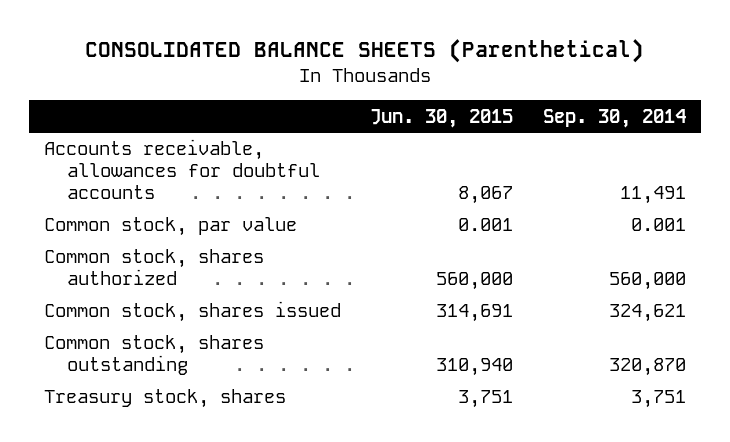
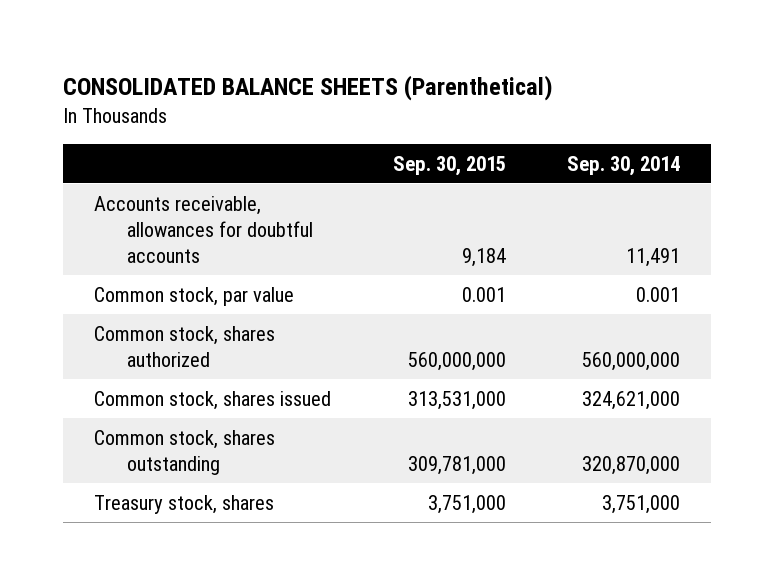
[370,108,514,128] Jun. 30, 2015 -> none
none -> [392,155,506,176] Sep. 30, 2015
[609,272,687,291] 560,000 -> [582,352,681,372] 560,000,000
[609,304,687,323] 324,621 -> [582,390,681,410] 324,621,000
[609,358,687,377] 320,870 -> [582,456,681,476] 320,870,000
[631,390,687,409] 3,751 -> [602,494,681,514] 3,751,000

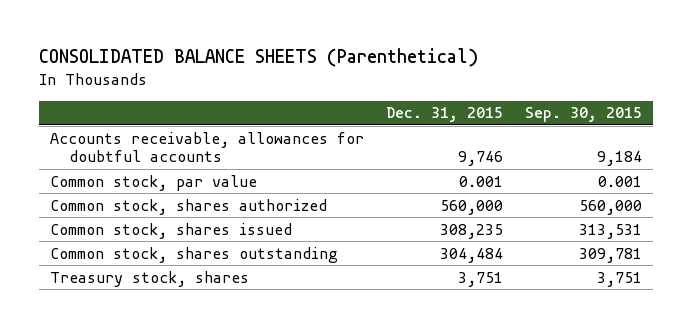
[567,155,681,176] Sep. 30, 2014 -> none
none -> [385,107,503,123] Dec. 31, 2015
[407,352,506,372] 560,000,000 -> [578,199,642,215] 560,000
[407,390,506,410] 313,531,000 -> [578,223,642,239] 313,531
[407,456,506,476] 309,781,000 -> [578,247,642,263] 309,781
[427,494,506,514] 3,751,000 -> [596,271,642,287] 3,751

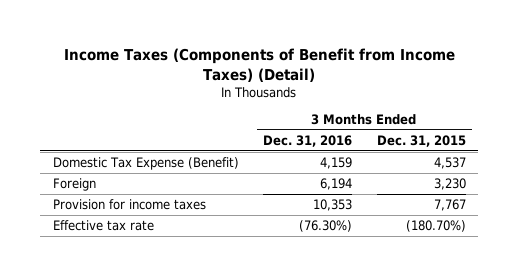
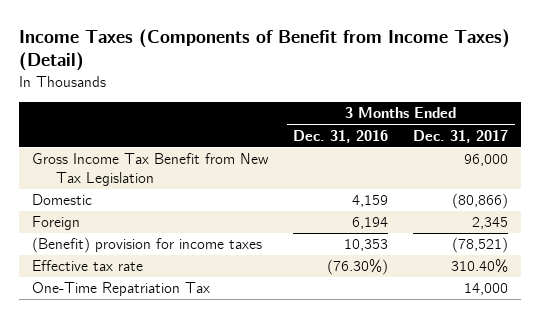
[376,134,466,147] Dec. 31, 2015 -> none
none -> [413,129,509,143] Dec. 31, 2017
none -> [31,153,269,186] Gross Income Tax Benefit from New Tax Legislation
[52,156,239,170] Domestic Tax Expense (Benefit) -> [31,194,92,206] Domestic
[52,198,206,210] Provision for income taxes -> [31,237,262,254] (Benefit) provision for income taxes
none -> [31,282,210,297] One-Time Repatriation Tax

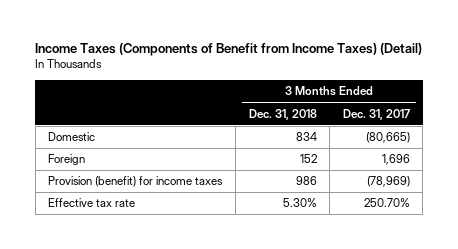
[292,129,388,143] Dec. 31, 2016 -> none
none -> [248,108,317,120] Dec. 31, 2018
[31,153,269,186] Gross Income Tax Benefit from New Tax Legislation -> none
[31,282,210,297] One-Time Repatriation Tax -> none
[452,193,509,210] (80,866) -> [365,132,410,144] (80,665)
[472,217,509,230] 2,345 -> [381,154,410,166] 1,696
[31,237,262,254] (Benefit) provision for income taxes -> [48,176,224,188] Provision (benefit) for income taxes
[452,237,509,254] (78,521) -> [366,176,410,188] (78,969)
[451,259,509,274] 310.40% -> [363,198,410,208] 250.70%

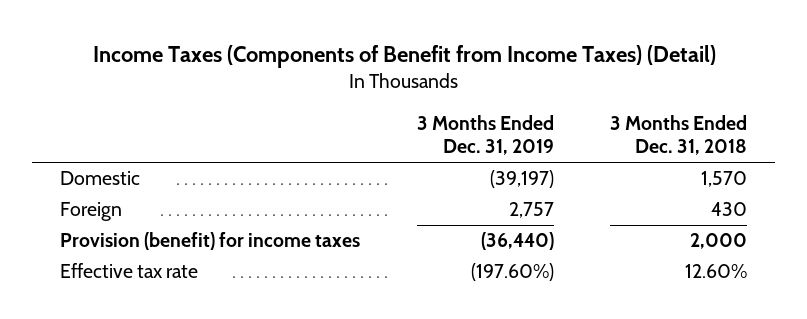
[342,108,410,120] Dec. 31, 2017 -> none
none -> [416,114,554,156] 3 Months Ended Dec. 31, 2019
[295,132,317,142] 834 -> [700,171,747,188] 1,570
[299,154,317,164] 152 -> [710,202,747,217] 430
[295,176,317,186] 986 -> [689,233,747,250] 2,000
[282,198,317,208] 5.30% -> [684,264,747,279] 12.60%

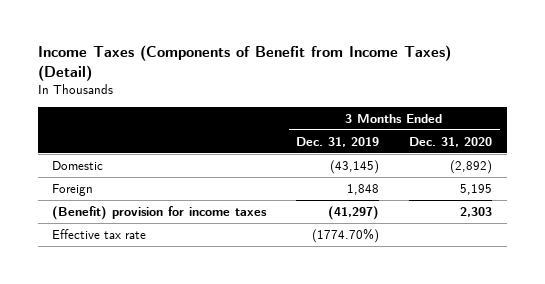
[609,114,747,156] 3 Months Ended Dec. 31, 2018 -> none
none -> [409,136,493,147] Dec. 31, 2020
[489,170,554,189] (39,197) -> [330,159,380,174] (43,145)
[508,202,554,219] 2,757 -> [347,183,380,195] 1,848
[60,232,361,251] Provision (benefit) for income taxes -> [52,205,268,220] (Benefit) provision for income taxes
[480,232,554,251] (36,440) -> [328,205,380,220] (41,297)
[470,263,554,282] (197.60%) -> [312,227,380,243] (1774.70%)

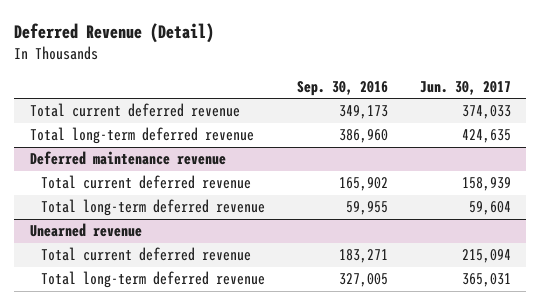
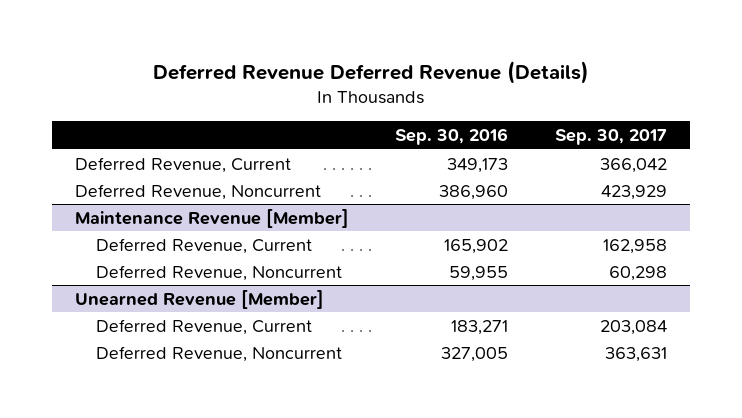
[13,22,214,43] Deferred Revenue (Detail) -> [152,61,589,85] Deferred Revenue Deferred Revenue (Details)
[419,80,511,95] Jun. 30, 2017 -> none
none -> [554,128,667,145] Sep. 30, 2017
[29,103,240,118] Total current deferred revenue -> [74,156,291,173] Deferred Revenue, Current
[29,127,254,145] Total long-term deferred revenue -> [74,183,321,200] Deferred Revenue, Noncurrent
[29,151,226,166] Deferred maintenance revenue -> [74,208,349,228] Maintenance Revenue [Member]
[40,175,251,190] Total current deferred revenue -> [95,237,312,254] Deferred Revenue, Current
[40,199,265,217] Total long-term deferred revenue -> [95,264,342,281] Deferred Revenue, Noncurrent
[29,223,142,238] Unearned revenue -> [74,289,324,309] Unearned Revenue [Member]
[40,247,251,262] Total current deferred revenue -> [95,318,312,335] Deferred Revenue, Current
[40,271,265,289] Total long-term deferred revenue -> [95,345,342,362] Deferred Revenue, Noncurrent

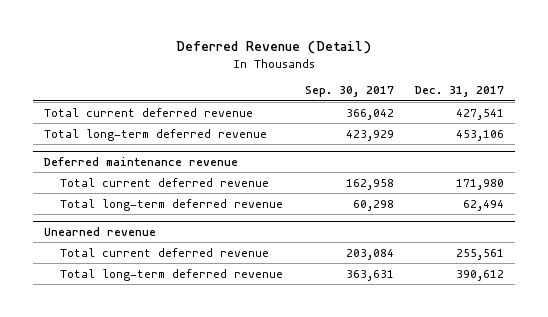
[152,61,589,85] Deferred Revenue Deferred Revenue (Details) -> [175,41,371,55] Deferred Revenue (Detail)
[395,127,509,145] Sep. 30, 2016 -> none
none -> [415,86,505,98] Dec. 31, 2017
[74,156,291,173] Deferred Revenue, Current -> [43,107,253,117] Total current deferred revenue
[74,183,321,200] Deferred Revenue, Noncurrent -> [43,128,267,141] Total long-term deferred revenue
[74,208,349,228] Maintenance Revenue [Member] -> [43,157,238,167] Deferred maintenance revenue
[95,237,312,254] Deferred Revenue, Current -> [59,177,269,187] Total current deferred revenue
[95,264,342,281] Deferred Revenue, Noncurrent -> [59,198,283,211] Total long-term deferred revenue
[74,289,324,309] Unearned Revenue [Member] -> [43,227,156,237] Unearned revenue
[95,318,312,335] Deferred Revenue, Current -> [59,247,269,257] Total current deferred revenue
[95,345,342,362] Deferred Revenue, Noncurrent -> [59,268,283,281] Total long-term deferred revenue

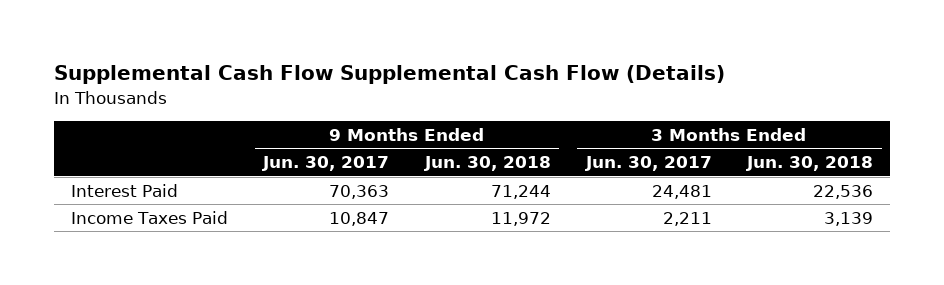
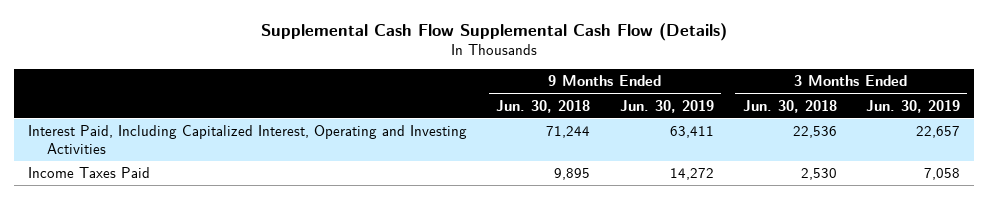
[262,156,390,172] Jun. 30, 2017 -> none
[584,156,712,172] Jun. 30, 2017 -> none
none -> [619,99,714,113] Jun. 30, 2019
none -> [865,99,960,113] Jun. 30, 2019
[71,183,179,197] Interest Paid -> [28,125,468,155] Interest Paid, Including Capitalized Interest, Operating and Investing Activities
[490,211,551,226] 11,972 -> [554,168,591,181] 9,895
[823,211,873,226] 3,139 -> [800,168,837,181] 2,530

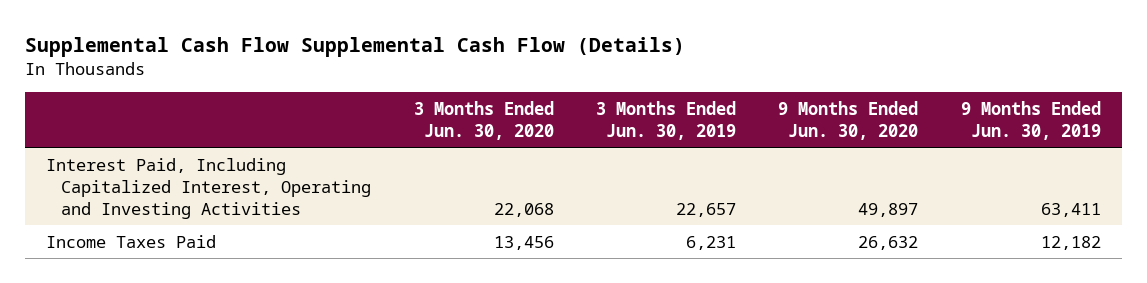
[496,99,591,113] Jun. 30, 2018 -> none
[742,99,837,113] Jun. 30, 2018 -> none
none -> [413,100,554,140] 3 Months Ended Jun. 30, 2020
none -> [778,100,919,140] 9 Months Ended Jun. 30, 2020
[669,168,714,181] 14,272 -> [1040,235,1101,250] 12,182
[923,168,960,181] 7,058 -> [685,235,736,250] 6,231

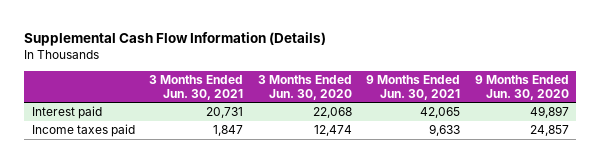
[25,36,686,57] Supplemental Cash Flow Supplemental Cash Flow (Details) -> [24,31,327,46] Supplemental Cash Flow Information (Details)
[595,100,736,140] 3 Months Ended Jun. 30, 2019 -> none
[960,100,1101,140] 9 Months Ended Jun. 30, 2019 -> none
none -> [149,74,244,100] 3 Months Ended Jun. 30, 2021
none -> [366,74,461,100] 9 Months Ended Jun. 30, 2021
[46,157,372,219] Interest Paid, Including Capitalized Interest, Operating and Investing Activities -> [31,106,102,120] Interest paid
[46,234,217,248] Income Taxes Paid -> [31,124,135,138] Income taxes paid
[493,235,554,250] 13,456 -> [313,125,352,137] 12,474
[858,235,919,250] 26,632 -> [530,125,570,137] 24,857

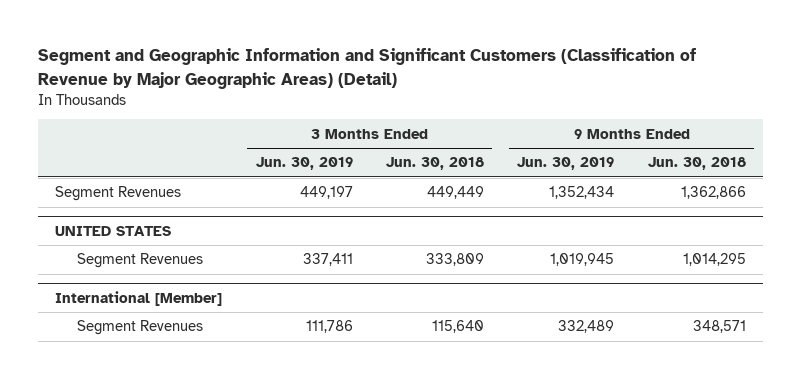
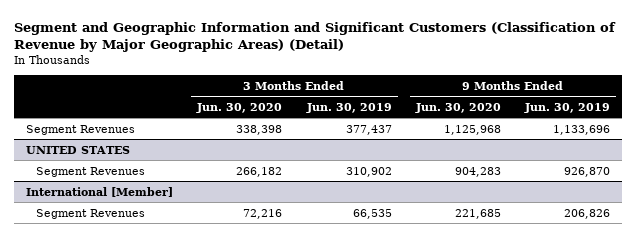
[385,157,484,171] Jun. 30, 2018 -> none
[647,157,746,171] Jun. 30, 2018 -> none
none -> [196,102,283,113] Jun. 30, 2020
none -> [414,102,501,113] Jun. 30, 2020
[299,186,353,200] 449,197 -> [345,124,392,135] 377,437
[549,186,615,200] 1,352,434 -> [552,124,610,135] 1,133,696
[302,253,353,267] 337,411 -> [345,166,392,177] 310,902
[550,253,615,267] 1,019,945 -> [563,166,610,177] 926,870
[305,320,353,334] 111,786 -> [352,208,392,219] 66,535
[558,320,615,334] 332,489 -> [563,208,610,219] 206,826

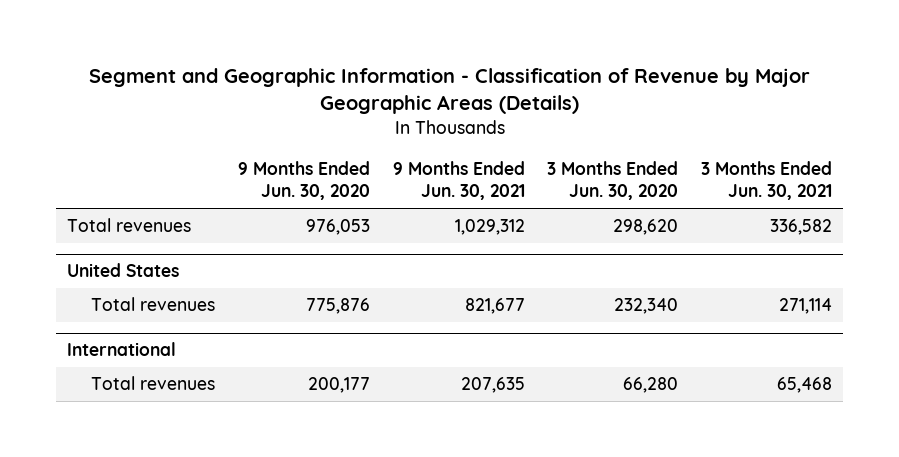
[14,21,617,52] Segment and Geographic Information and Significant Customers (Classification of Revenue by Major Geographic Areas) (Detail) -> [88,68,810,115] Segment and Geographic Information - Classification of Revenue by Major Geographic Areas (Details)
[305,102,392,113] Jun. 30, 2019 -> none
[523,102,610,113] Jun. 30, 2019 -> none
none -> [392,160,525,201] 9 Months Ended Jun. 30, 2021
none -> [701,160,833,201] 3 Months Ended Jun. 30, 2021
[26,124,136,135] Segment Revenues -> [67,218,192,233] Total revenues
[236,124,283,135] 338,398 -> [613,219,679,236] 298,620
[443,124,501,135] 1,125,968 -> [306,219,371,236] 976,053
[26,145,131,154] UNITED STATES -> [67,263,180,278] United States
[36,166,146,177] Segment Revenues -> [91,297,216,312] Total revenues
[236,166,283,177] 266,182 -> [614,298,679,315] 232,340
[454,166,501,177] 904,283 -> [306,298,371,315] 775,876
[26,186,174,197] International [Member] -> [67,342,177,357] International
[36,208,146,219] Segment Revenues -> [91,376,216,391] Total revenues
[243,208,283,219] 72,216 -> [623,377,679,394] 66,280
[454,208,501,219] 221,685 -> [308,377,371,394] 200,177

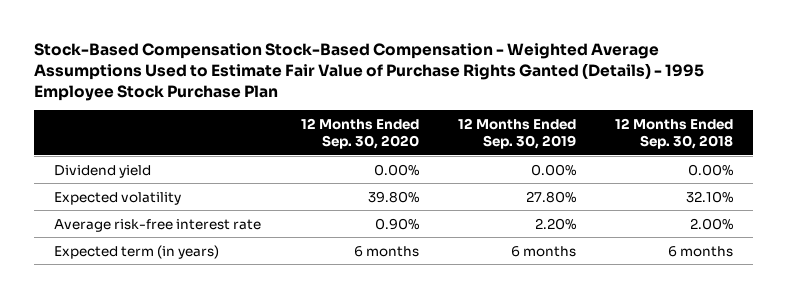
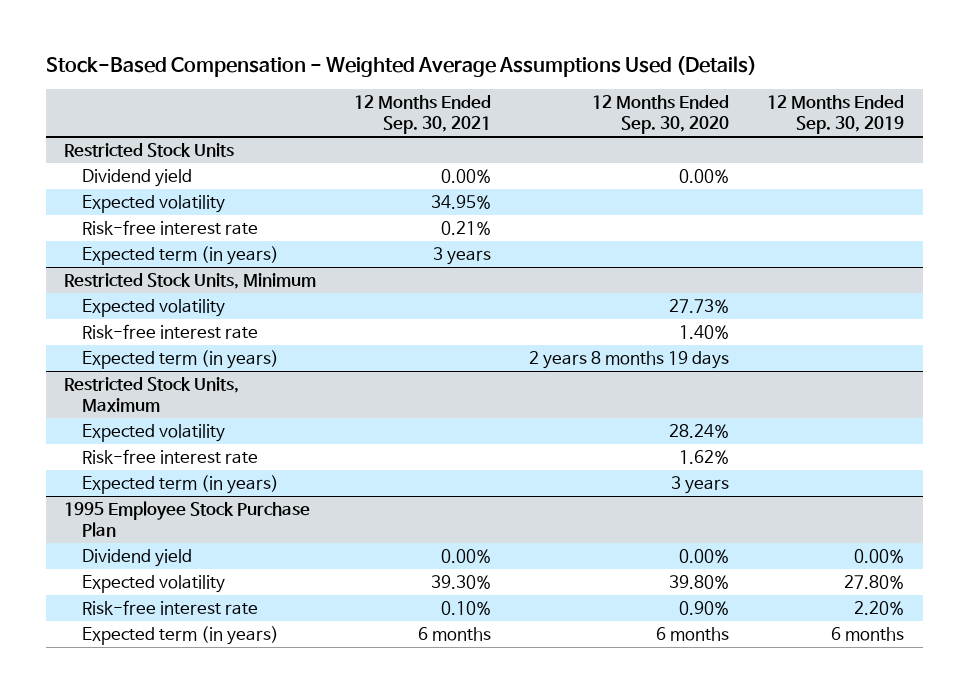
[34,43,705,101] Stock-Based Compensation Stock-Based Compensation - Weighted Average Assumptions Used to Estimate Fair Value of Purchase Rights Ganted (Details) - 1995 Employee Stock Purchase Plan -> [45,55,757,77] Stock-Based Compensation - Weighted Average Assumptions Used (Details)
[615,117,734,149] 12 Months Ended Sep. 30, 2018 -> none
none -> [354,95,492,135] 12 Months Ended Sep. 30, 2021
none -> [64,143,235,158] Restricted Stock Units
none -> [81,169,192,188] Dividend yield
none -> [81,195,225,214] Expected volatility
none -> [81,220,258,236] Risk-free interest rate
none -> [81,246,279,266] Expected term (in years)
none -> [64,273,317,290] Restricted Stock Units, Minimum
none -> [81,299,225,318] Expected volatility
none -> [81,324,258,340] Risk-free interest rate
none -> [81,350,279,370] Expected term (in years)
none -> [64,377,240,413] Restricted Stock Units, Maximum
none -> [81,424,225,443] Expected volatility
none -> [81,449,258,465] Risk-free interest rate
none -> [81,475,279,495] Expected term (in years)
none -> [64,501,311,538] 1995 Employee Stock Purchase Plan
[54,218,262,232] Average risk-free interest rate -> [81,600,258,616] Risk-free interest rate

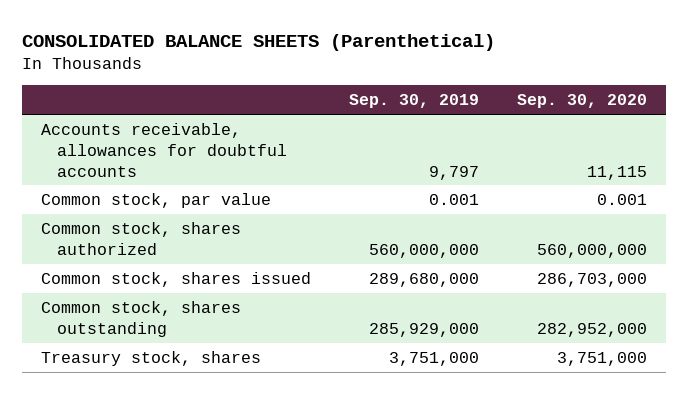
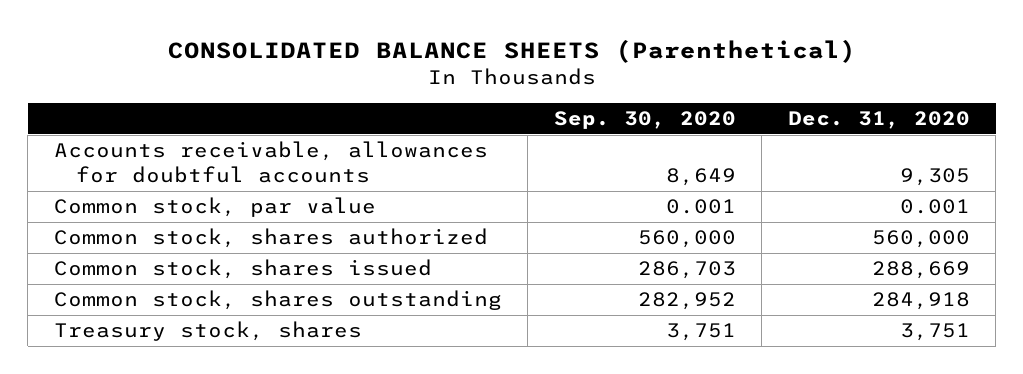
[348,94,479,109] Sep. 30, 2019 -> none
none -> [787,111,970,130] Dec. 31, 2020
[586,165,647,180] 11,115 -> [665,168,736,187] 8,649
[536,243,647,258] 560,000,000 -> [637,230,736,249] 560,000
[536,272,647,287] 286,703,000 -> [637,261,736,280] 286,703
[536,322,647,337] 282,952,000 -> [637,292,736,311] 282,952
[556,351,647,366] 3,751,000 -> [665,323,736,342] 3,751

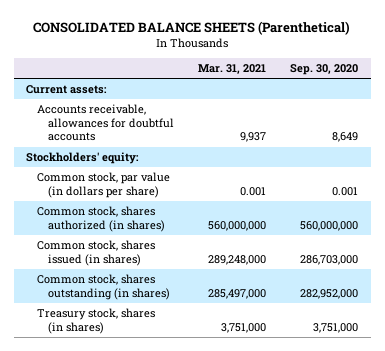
[787,111,970,130] Dec. 31, 2020 -> none
none -> [198,64,267,75] Mar. 31, 2021
none -> [26,85,108,95] Current assets:
none -> [26,152,140,165] Stockholders' equity:
[53,197,376,218] Common stock, par value -> [37,172,171,198] Common stock, par value (in dollars per share)
[53,228,488,249] Common stock, shares authorized -> [37,206,165,232] Common stock, shares authorized (in shares)
[637,230,736,249] 560,000 -> [300,220,359,231] 560,000,000
[53,259,432,280] Common stock, shares issued -> [37,240,156,266] Common stock, shares issued (in shares)
[637,261,736,280] 286,703 -> [300,254,359,265] 286,703,000
[53,290,502,311] Common stock, shares outstanding -> [37,274,170,300] Common stock, shares outstanding (in shares)
[637,292,736,311] 282,952 -> [300,288,359,299] 282,952,000
[53,321,362,342] Treasury stock, shares -> [37,308,156,334] Treasury stock, shares (in shares)
[665,323,736,342] 3,751 -> [313,322,359,333] 3,751,000

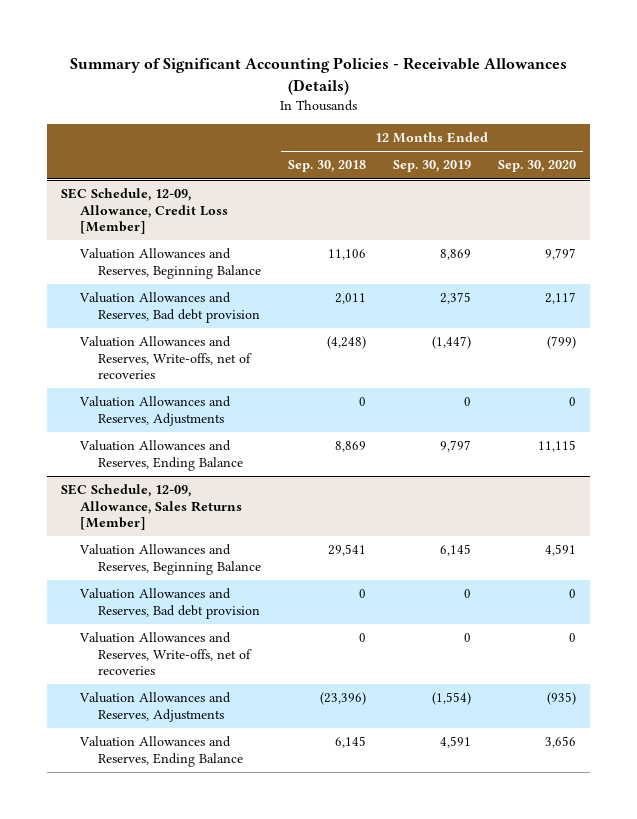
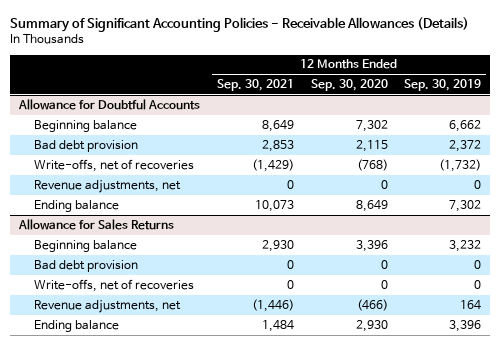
[288,160,367,173] Sep. 30, 2018 -> none
none -> [216,79,294,92] Sep. 30, 2021
[78,692,231,722] Valuation Allowances and Reserves, Adjustments -> none
[60,188,228,234] SEC Schedule, 12-09, Allowance, Credit Loss [Member] -> [17,98,200,110] Allowance for Doubtful Accounts
[78,248,262,279] Valuation Allowances and Reserves, Beginning Balance -> [33,119,137,132] Beginning balance
[440,249,472,261] 8,869 -> [449,119,482,132] 6,662
[545,248,577,261] 9,797 -> [355,119,388,132] 7,302
[78,292,261,323] Valuation Allowances and Reserves, Bad debt provision -> [33,139,138,152] Bad debt provision
[440,292,472,305] 2,375 -> [449,139,482,152] 2,372
[545,292,577,305] 2,117 -> [355,139,388,152] 2,115
[78,336,253,379] Valuation Allowances and Reserves, Write-offs, net of recoveries -> [33,158,194,172] Write-offs, net of recoveries
[432,336,472,350] (1,447) -> [439,158,482,172] (1,732)
[547,336,577,350] (799) -> [356,158,388,171] (768)
[78,396,231,426] Valuation Allowances and Reserves, Adjustments -> [33,179,181,193] Revenue adjustments, net
[78,440,244,471] Valuation Allowances and Reserves, Ending Balance -> [33,199,119,212] Ending balance
[440,440,472,453] 9,797 -> [449,199,482,212] 7,302
[538,440,577,453] 11,115 -> [355,199,388,212] 8,649
[60,484,242,530] SEC Schedule, 12-09, Allowance, Sales Returns [Member] -> [17,218,174,230] Allowance for Sales Returns
[78,544,262,575] Valuation Allowances and Reserves, Beginning Balance -> [33,239,137,252] Beginning balance
[440,544,472,557] 6,145 -> [449,239,482,252] 3,232
[545,544,577,557] 4,591 -> [355,239,388,252] 3,396
[78,588,261,619] Valuation Allowances and Reserves, Bad debt provision -> [33,259,138,272] Bad debt provision
[78,632,253,675] Valuation Allowances and Reserves, Write-offs, net of recoveries -> [33,278,194,292] Write-offs, net of recoveries
none -> [33,299,181,313] Revenue adjustments, net
[78,736,244,767] Valuation Allowances and Reserves, Ending Balance -> [33,319,119,332] Ending balance
[440,736,472,749] 4,591 -> [449,319,482,332] 3,396
[545,736,577,749] 3,656 -> [355,319,388,332] 2,930

